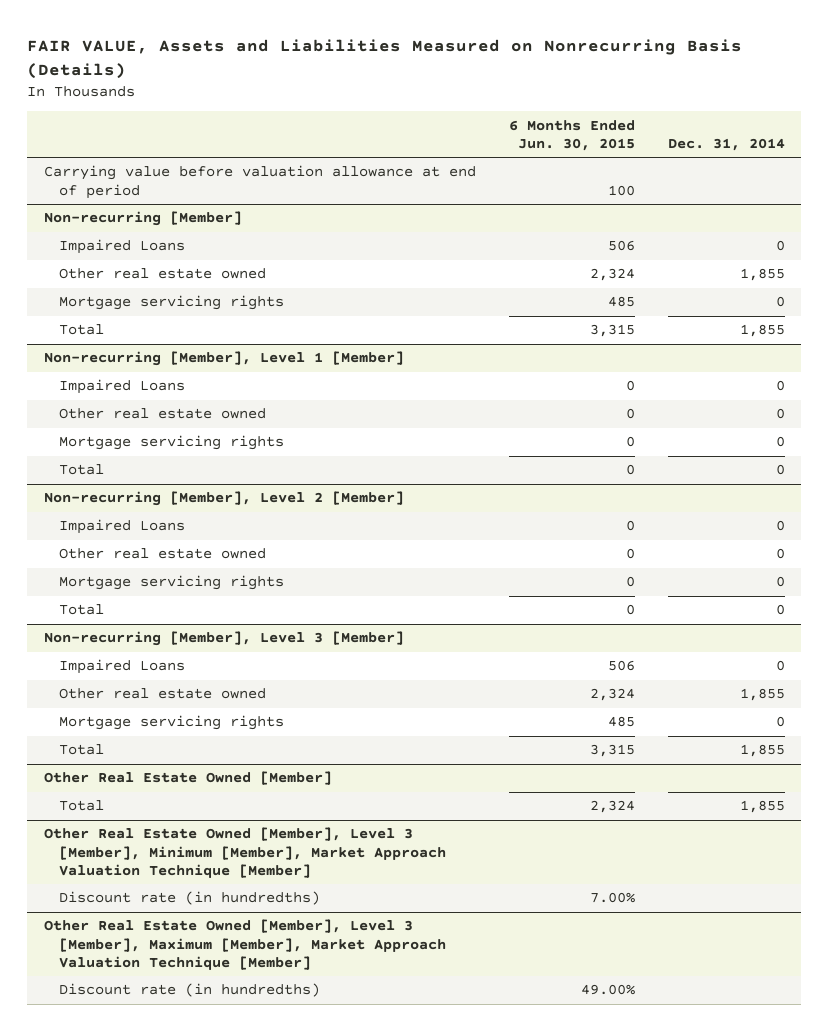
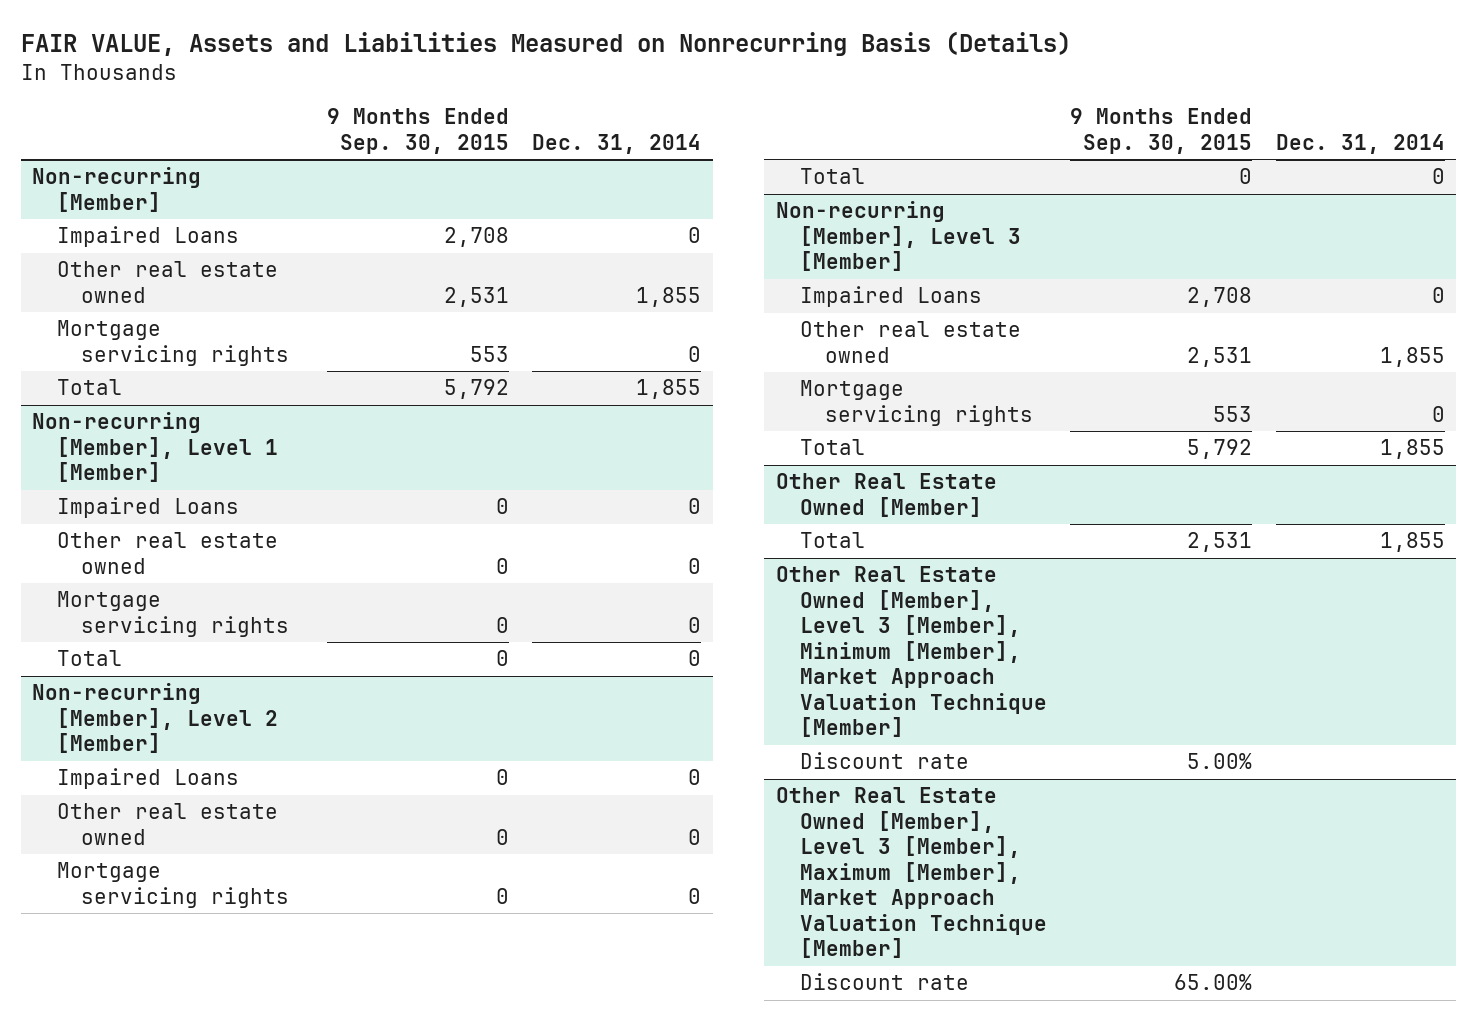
[508,119,635,151] 6 Months Ended Jun. 30, 2015 -> none
none -> [327,108,510,154] 9 Months Ended Sep. 30, 2015
[43,165,476,199] Carrying value before valuation allowance at end of period -> none
[58,891,320,906] Discount rate (in hundredths) -> [800,752,970,770] Discount rate
[58,983,320,998] Discount rate (in hundredths) -> [800,973,970,991] Discount rate

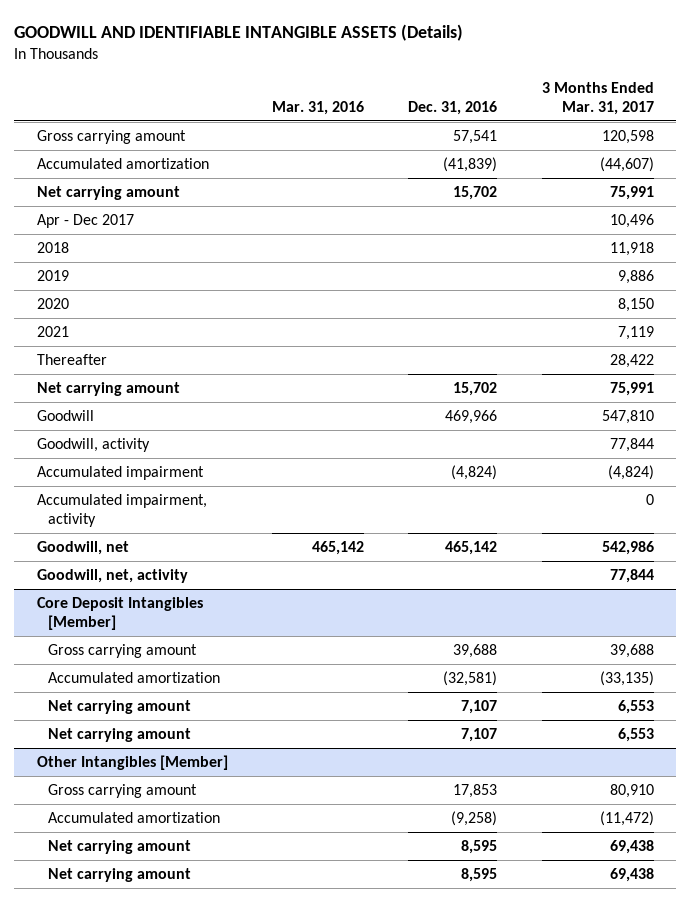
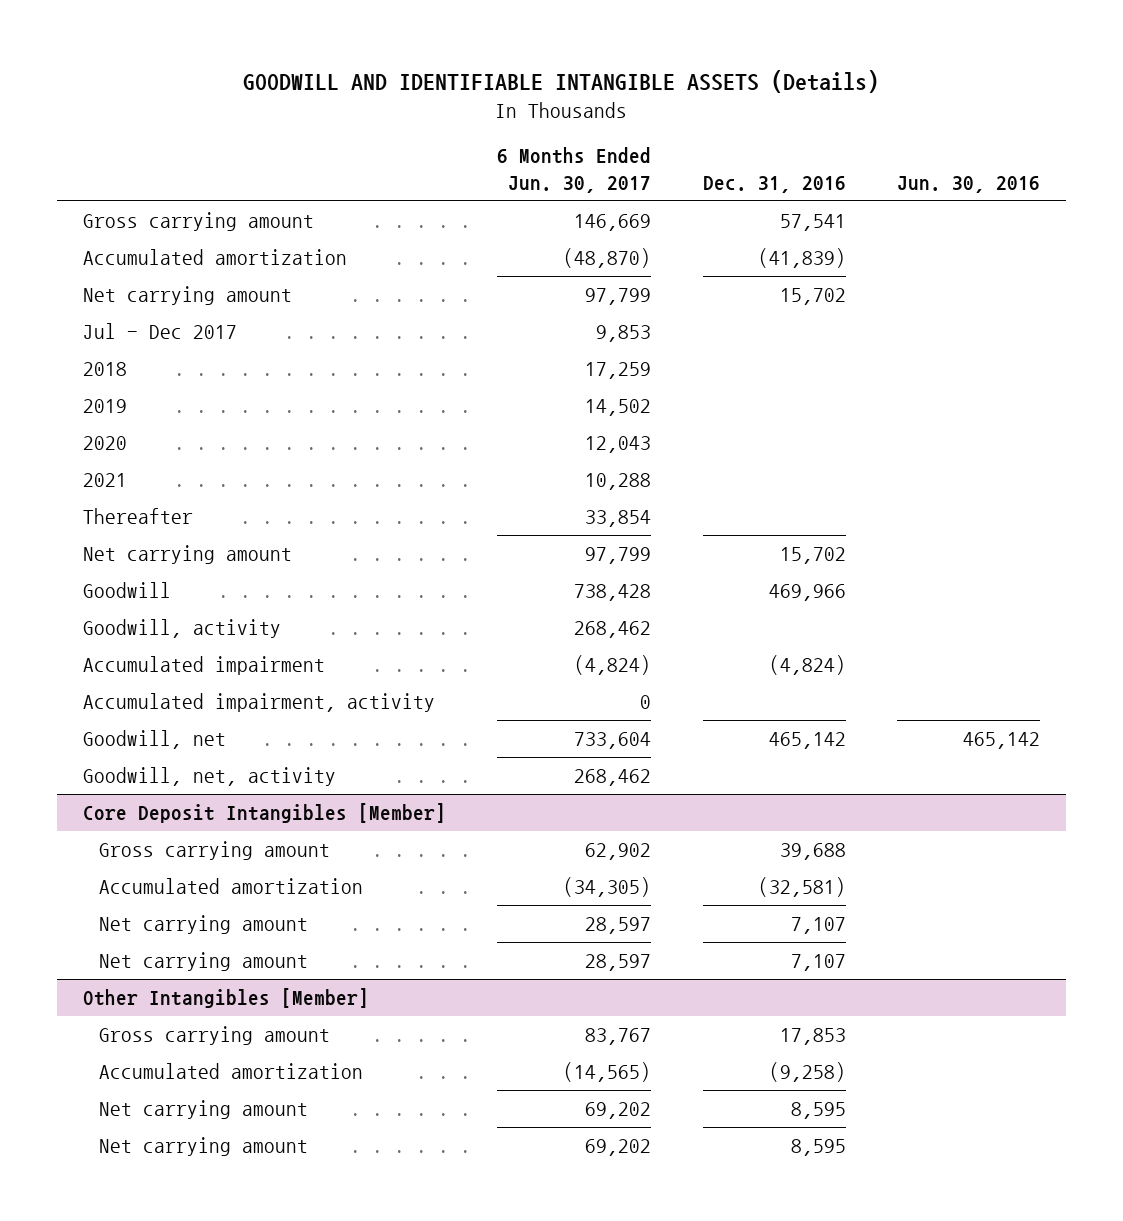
[271,100,364,115] Mar. 31, 2016 -> none
[541,81,654,115] 3 Months Ended Mar. 31, 2017 -> none
none -> [497,147,652,193] 6 Months Ended Jun. 30, 2017
none -> [897,175,1041,193] Jun. 30, 2016
[36,213,134,228] Apr - Dec 2017 -> [82,323,237,340] Jul - Dec 2017

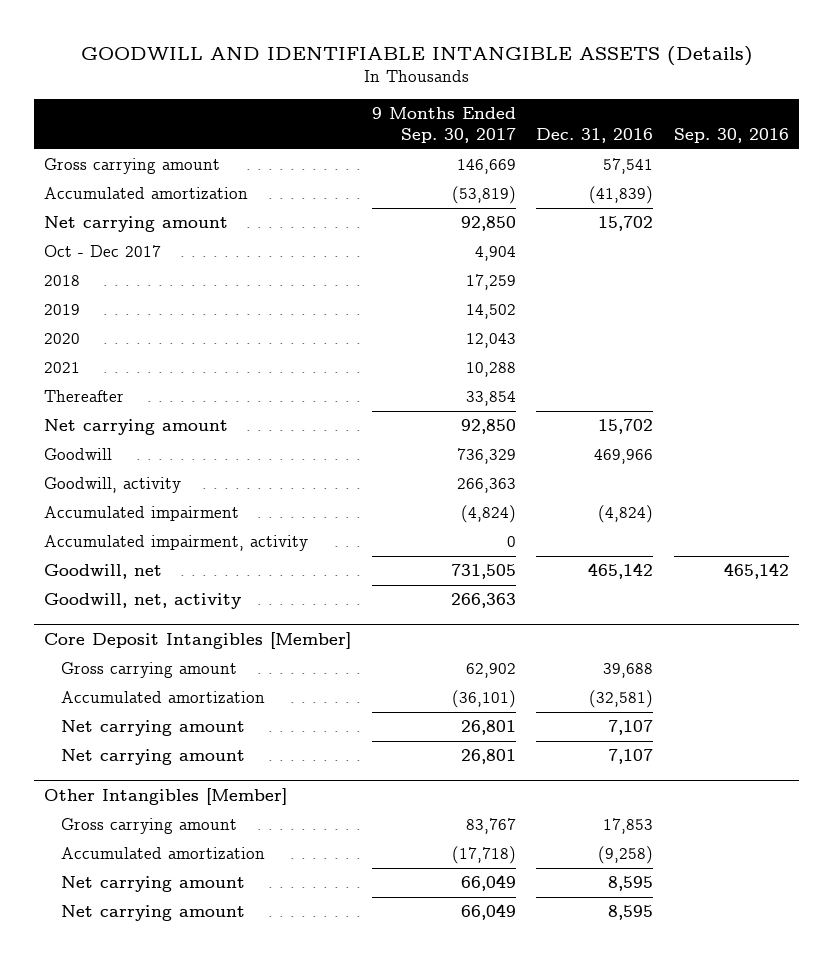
[497,147,652,193] 6 Months Ended Jun. 30, 2017 -> none
[897,175,1041,193] Jun. 30, 2016 -> none
none -> [371,106,516,143] 9 Months Ended Sep. 30, 2017
none -> [673,127,789,143] Sep. 30, 2016
[82,323,237,340] Jul - Dec 2017 -> [44,245,162,258] Oct - Dec 2017

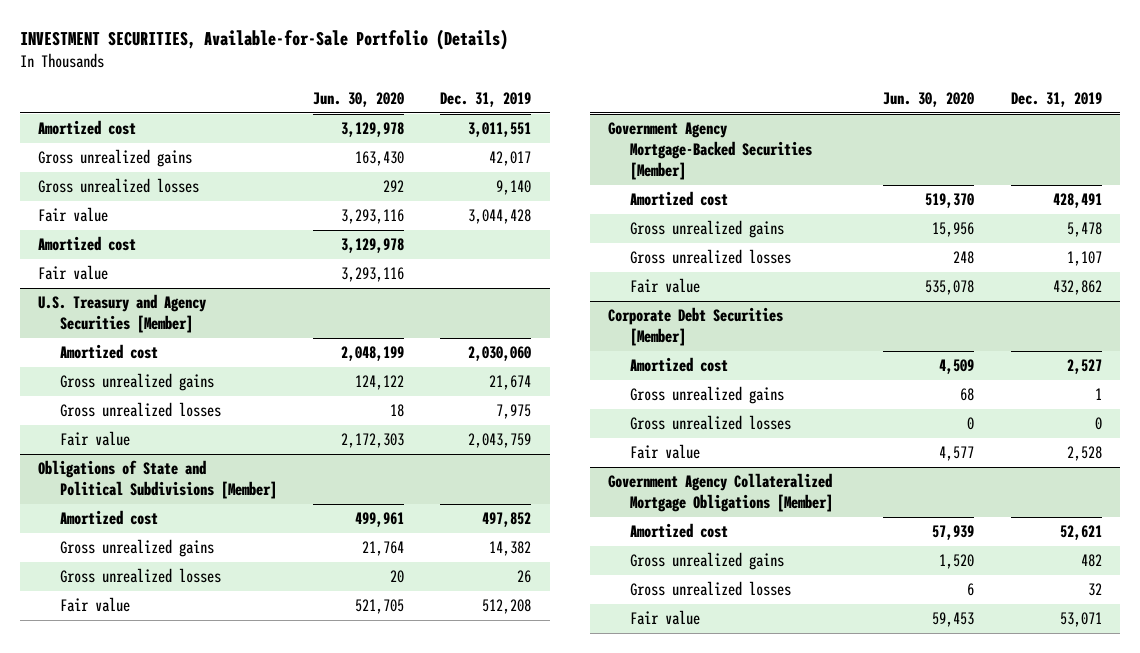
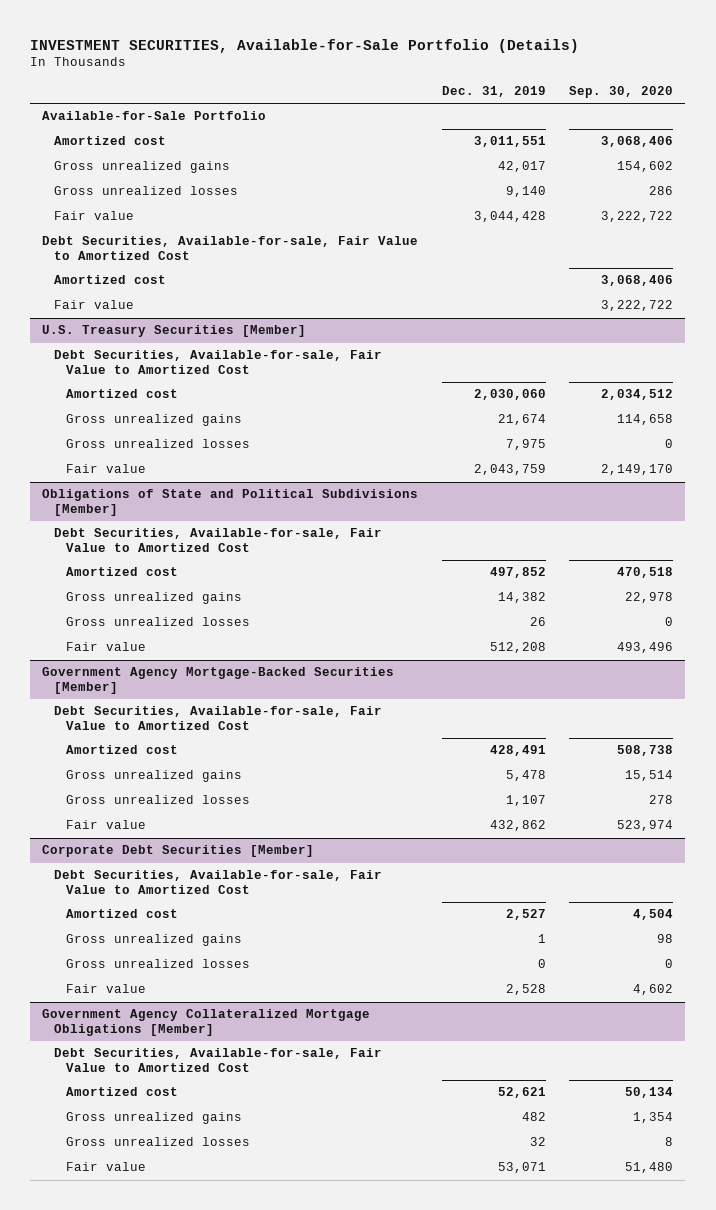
[313,91,405,107] Jun. 30, 2020 -> none
none -> [569,86,674,99] Sep. 30, 2020
none -> [42,111,267,121] Available-for-Sale Portfolio
none -> [42,236,419,261] Debt Securities, Available-for-sale, Fair Value to Amortized Cost
[38,294,207,334] U.S. Treasury and Agency Securities [Member] -> [42,325,307,338] U.S. Treasury Securities [Member]
none -> [53,350,382,375] Debt Securities, Available-for-sale, Fair Value to Amortized Cost
none -> [53,528,382,553] Debt Securities, Available-for-sale, Fair Value to Amortized Cost
none -> [53,706,382,731] Debt Securities, Available-for-sale, Fair Value to Amortized Cost
none -> [53,870,382,895] Debt Securities, Available-for-sale, Fair Value to Amortized Cost
none -> [53,1048,382,1073] Debt Securities, Available-for-sale, Fair Value to Amortized Cost

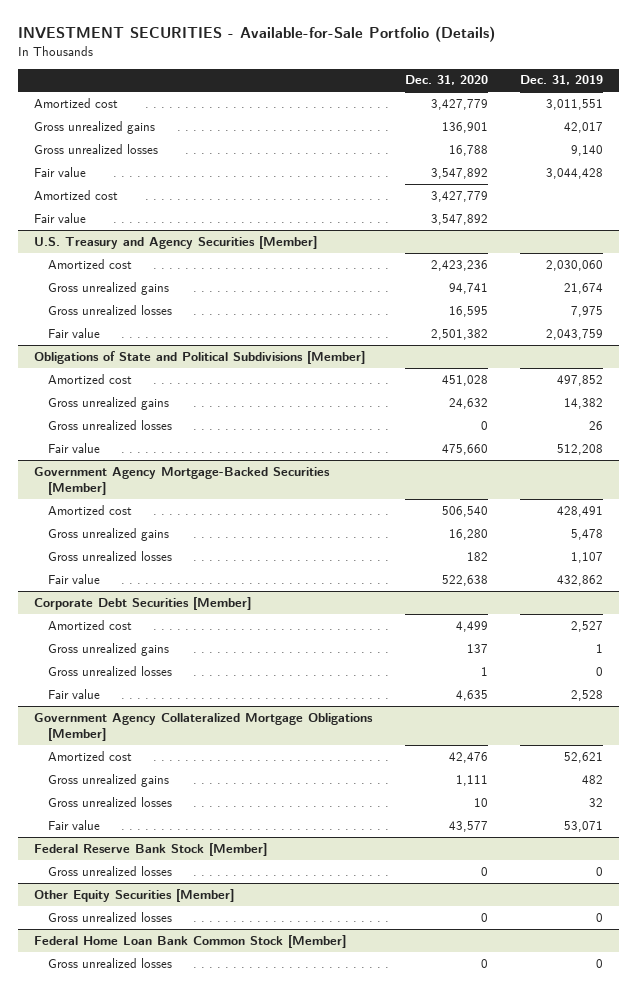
[30,38,580,53] INVESTMENT SECURITIES, Available-for-Sale Portfolio (Details) -> [18,26,496,43] INVESTMENT SECURITIES - Available-for-Sale Portfolio (Details)
[569,86,674,99] Sep. 30, 2020 -> none
none -> [404,75,488,86] Dec. 31, 2020
[42,111,267,121] Available-for-Sale Portfolio -> none
[42,236,419,261] Debt Securities, Available-for-sale, Fair Value to Amortized Cost -> none
[53,350,382,375] Debt Securities, Available-for-sale, Fair Value to Amortized Cost -> none
[42,325,307,338] U.S. Treasury Securities [Member] -> [34,235,318,249] U.S. Treasury and Agency Securities [Member]
[53,528,382,553] Debt Securities, Available-for-sale, Fair Value to Amortized Cost -> none
[53,706,382,731] Debt Securities, Available-for-sale, Fair Value to Amortized Cost -> none
[53,870,382,895] Debt Securities, Available-for-sale, Fair Value to Amortized Cost -> none
[53,1048,382,1073] Debt Securities, Available-for-sale, Fair Value to Amortized Cost -> none
none -> [34,842,268,856] Federal Reserve Bank Stock [Member]
none -> [48,865,173,876] Gross unrealized losses
none -> [34,888,235,902] Other Equity Securities [Member]
none -> [48,911,173,922] Gross unrealized losses
none -> [34,934,347,948] Federal Home Loan Bank Common Stock [Member]
none -> [48,957,173,968] Gross unrealized losses

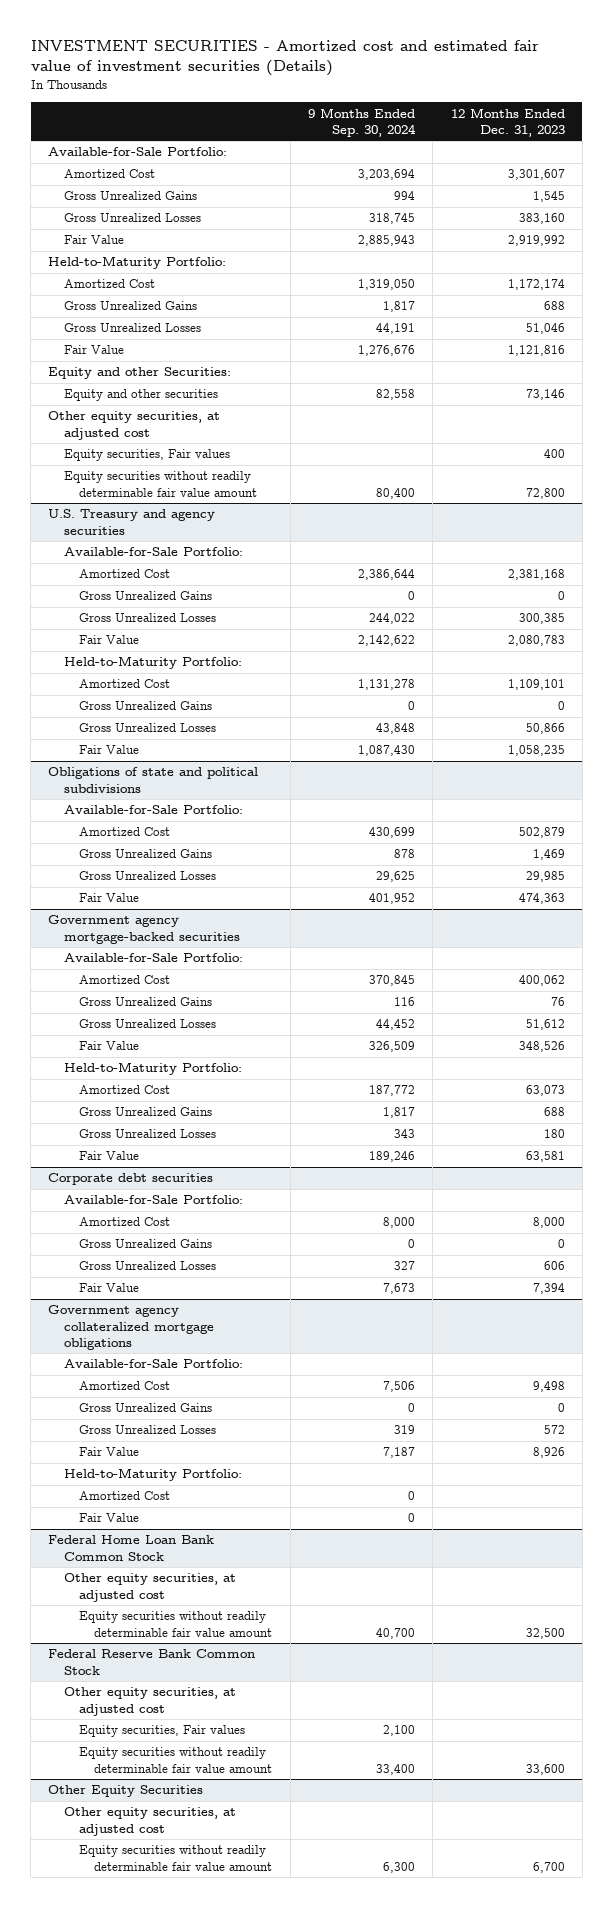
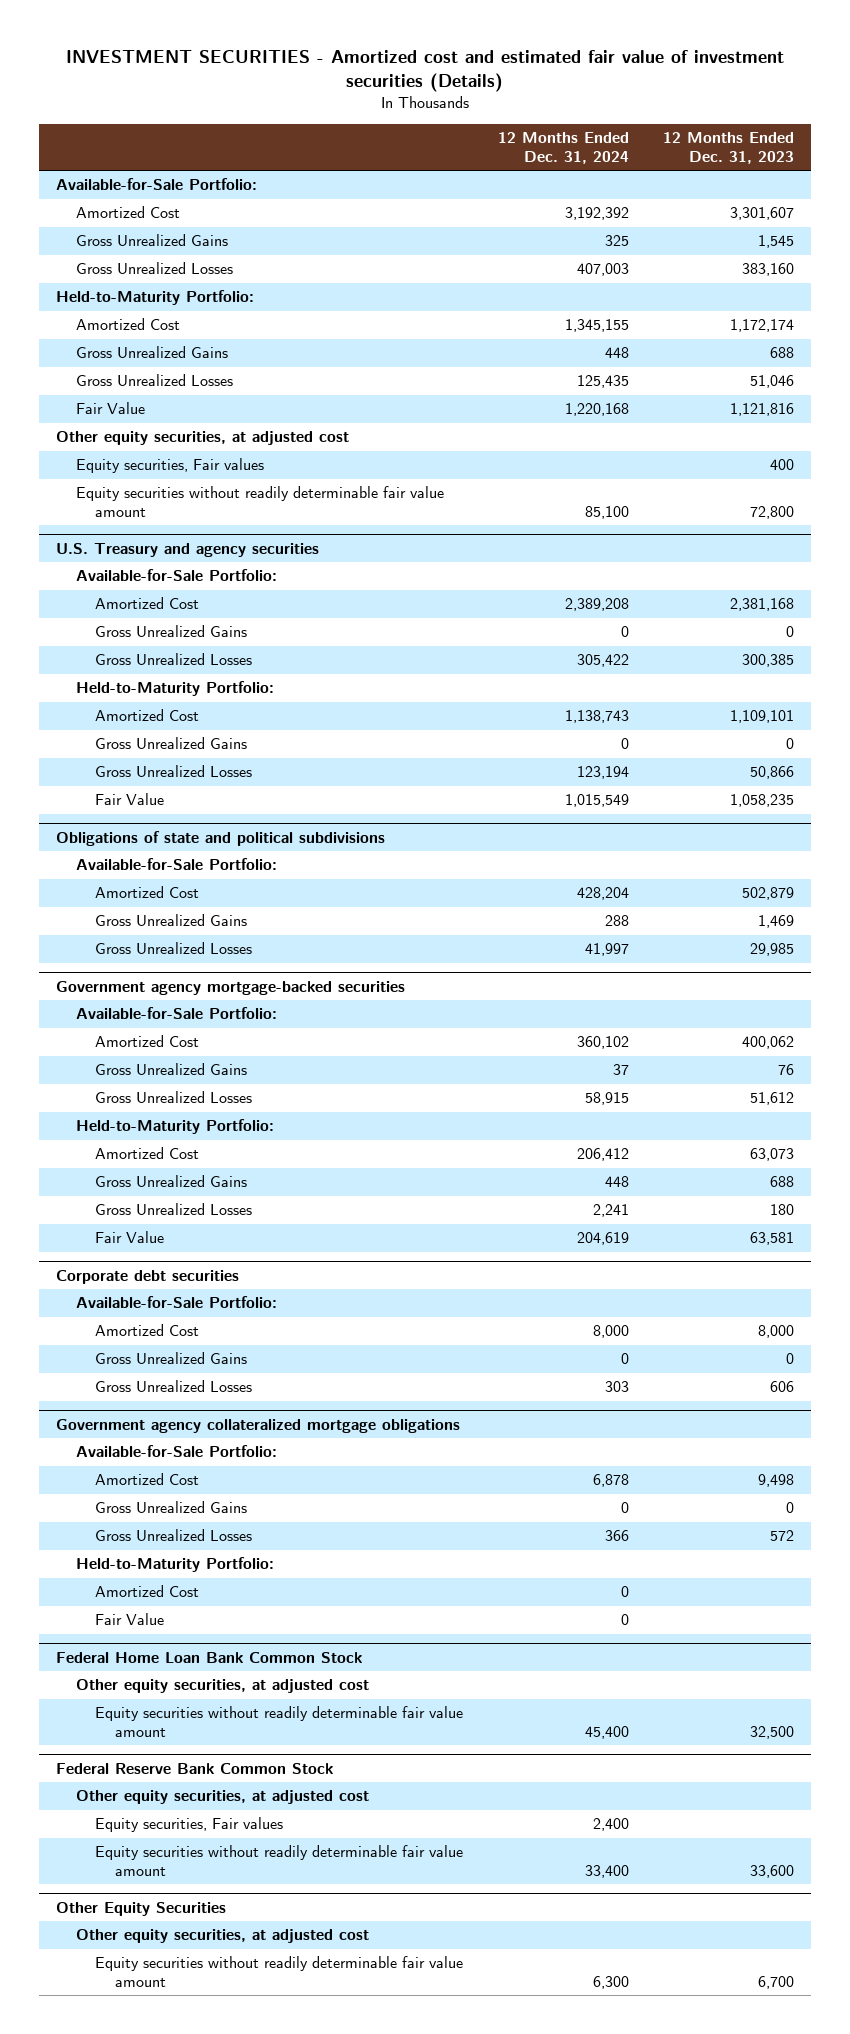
[307,107,416,137] 9 Months Ended Sep. 30, 2024 -> none
none -> [497,132,629,164] 12 Months Ended Dec. 31, 2024
[63,235,124,245] Fair Value -> none
[48,367,232,380] Equity and other Securities: -> none
[63,389,218,402] Equity and other securities -> none
[78,635,139,645] Fair Value -> none
[78,893,139,903] Fair Value -> none
[78,1041,139,1051] Fair Value -> none
[78,1283,139,1293] Fair Value -> none
[78,1447,139,1457] Fair Value -> none

